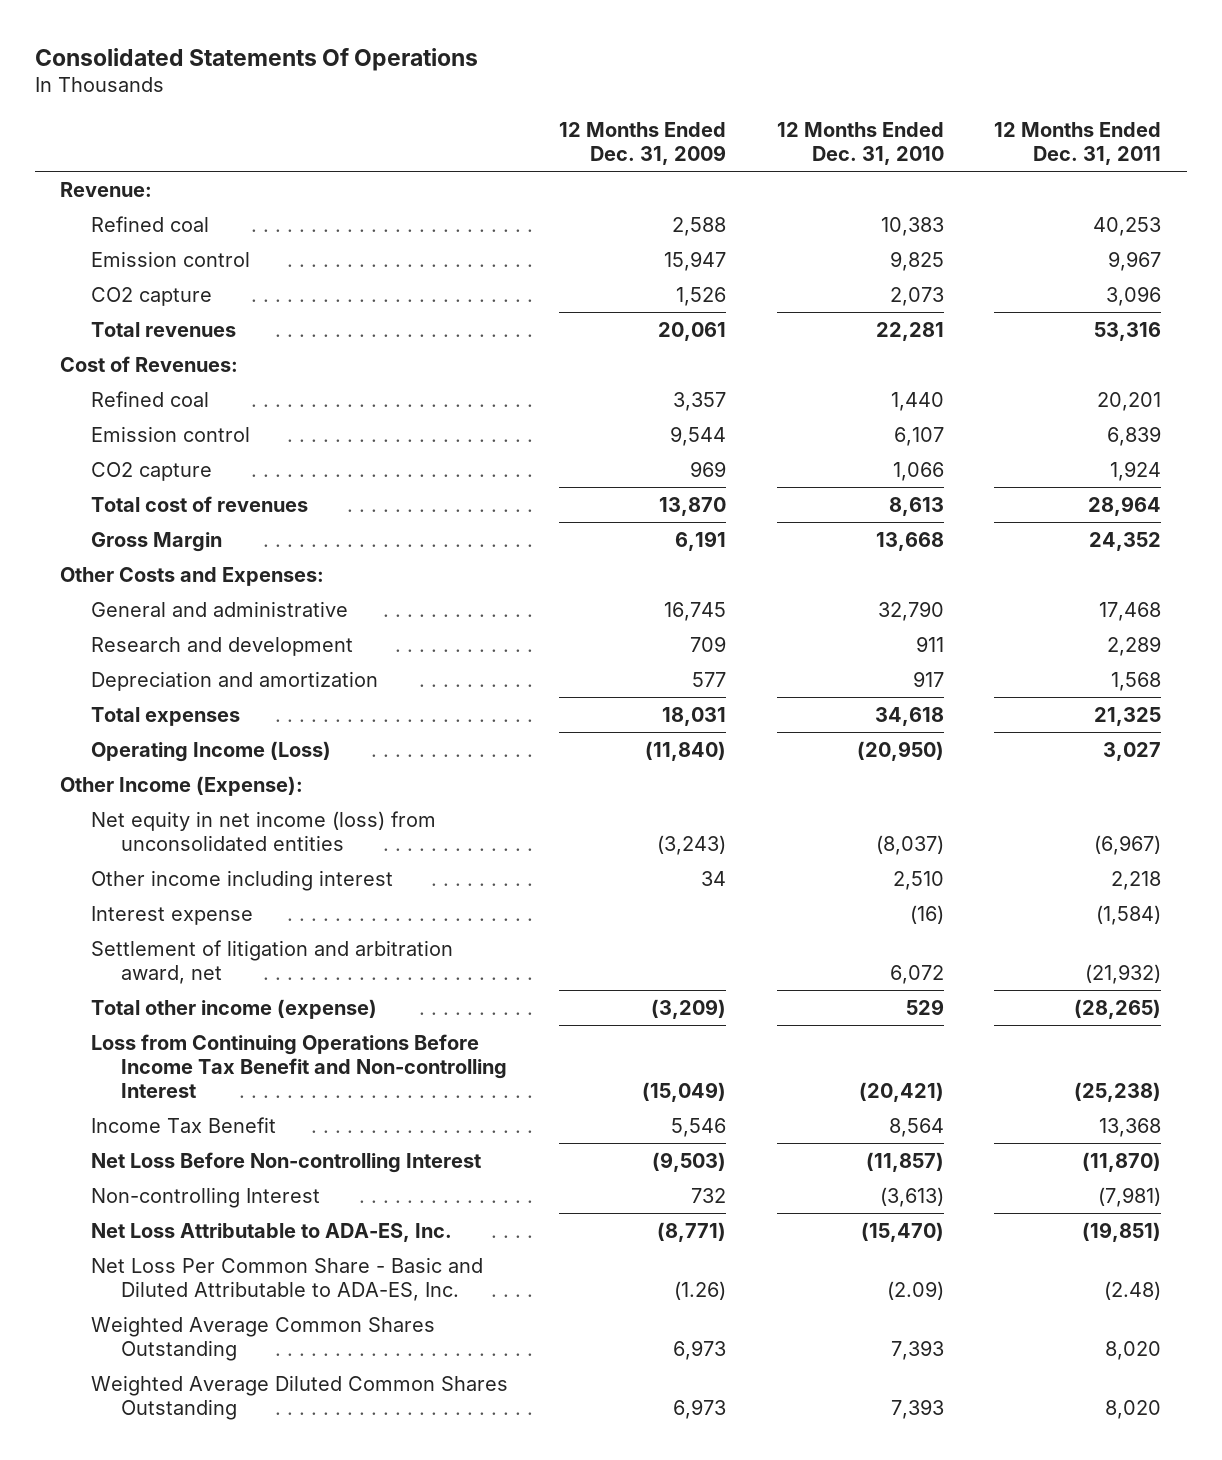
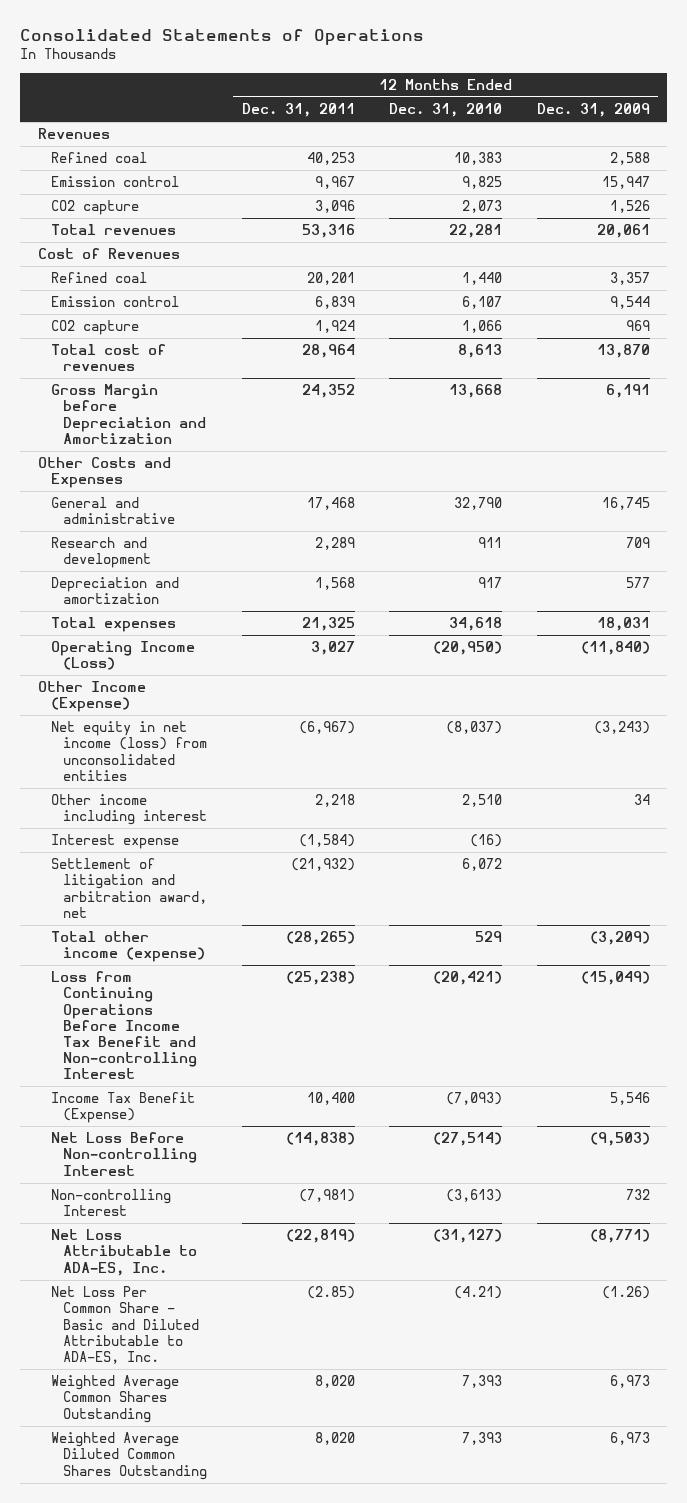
[34,47,478,71] Consolidated Statements Of Operations -> [20,29,425,46] Consolidated Statements of Operations
[60,181,153,197] Revenue: -> [37,128,110,140] Revenues
[60,355,239,372] Cost of Revenues: -> [37,248,180,260] Cost of Revenues
[90,531,222,552] Gross Margin -> [50,384,207,444] Gross Margin before Depreciation and Amortization
[60,566,325,586] Other Costs and Expenses: -> [37,457,171,489] Other Costs and Expenses
[60,775,304,796] Other Income (Expense): -> [37,681,146,713] Other Income (Expense)
[90,1116,276,1133] Income Tax Benefit -> [50,1092,195,1124] Income Tax Benefit (Expense)
[888,1117,944,1137] 8,564 -> [446,1092,503,1106] (7,093)
[1099,1117,1162,1137] 13,368 -> [306,1092,355,1106] 10,400
[865,1151,944,1172] (11,857) -> [433,1132,503,1147] (27,514)
[1082,1151,1162,1172] (11,870) -> [285,1132,355,1147] (14,838)
[860,1221,944,1242] (15,470) -> [433,1229,503,1244] (31,127)
[1082,1221,1162,1242] (19,851) -> [285,1229,355,1244] (22,819)
[886,1280,944,1300] (2.09) -> [454,1286,503,1300] (4.21)
[1104,1280,1162,1300] (2.48) -> [306,1286,355,1300] (2.85)

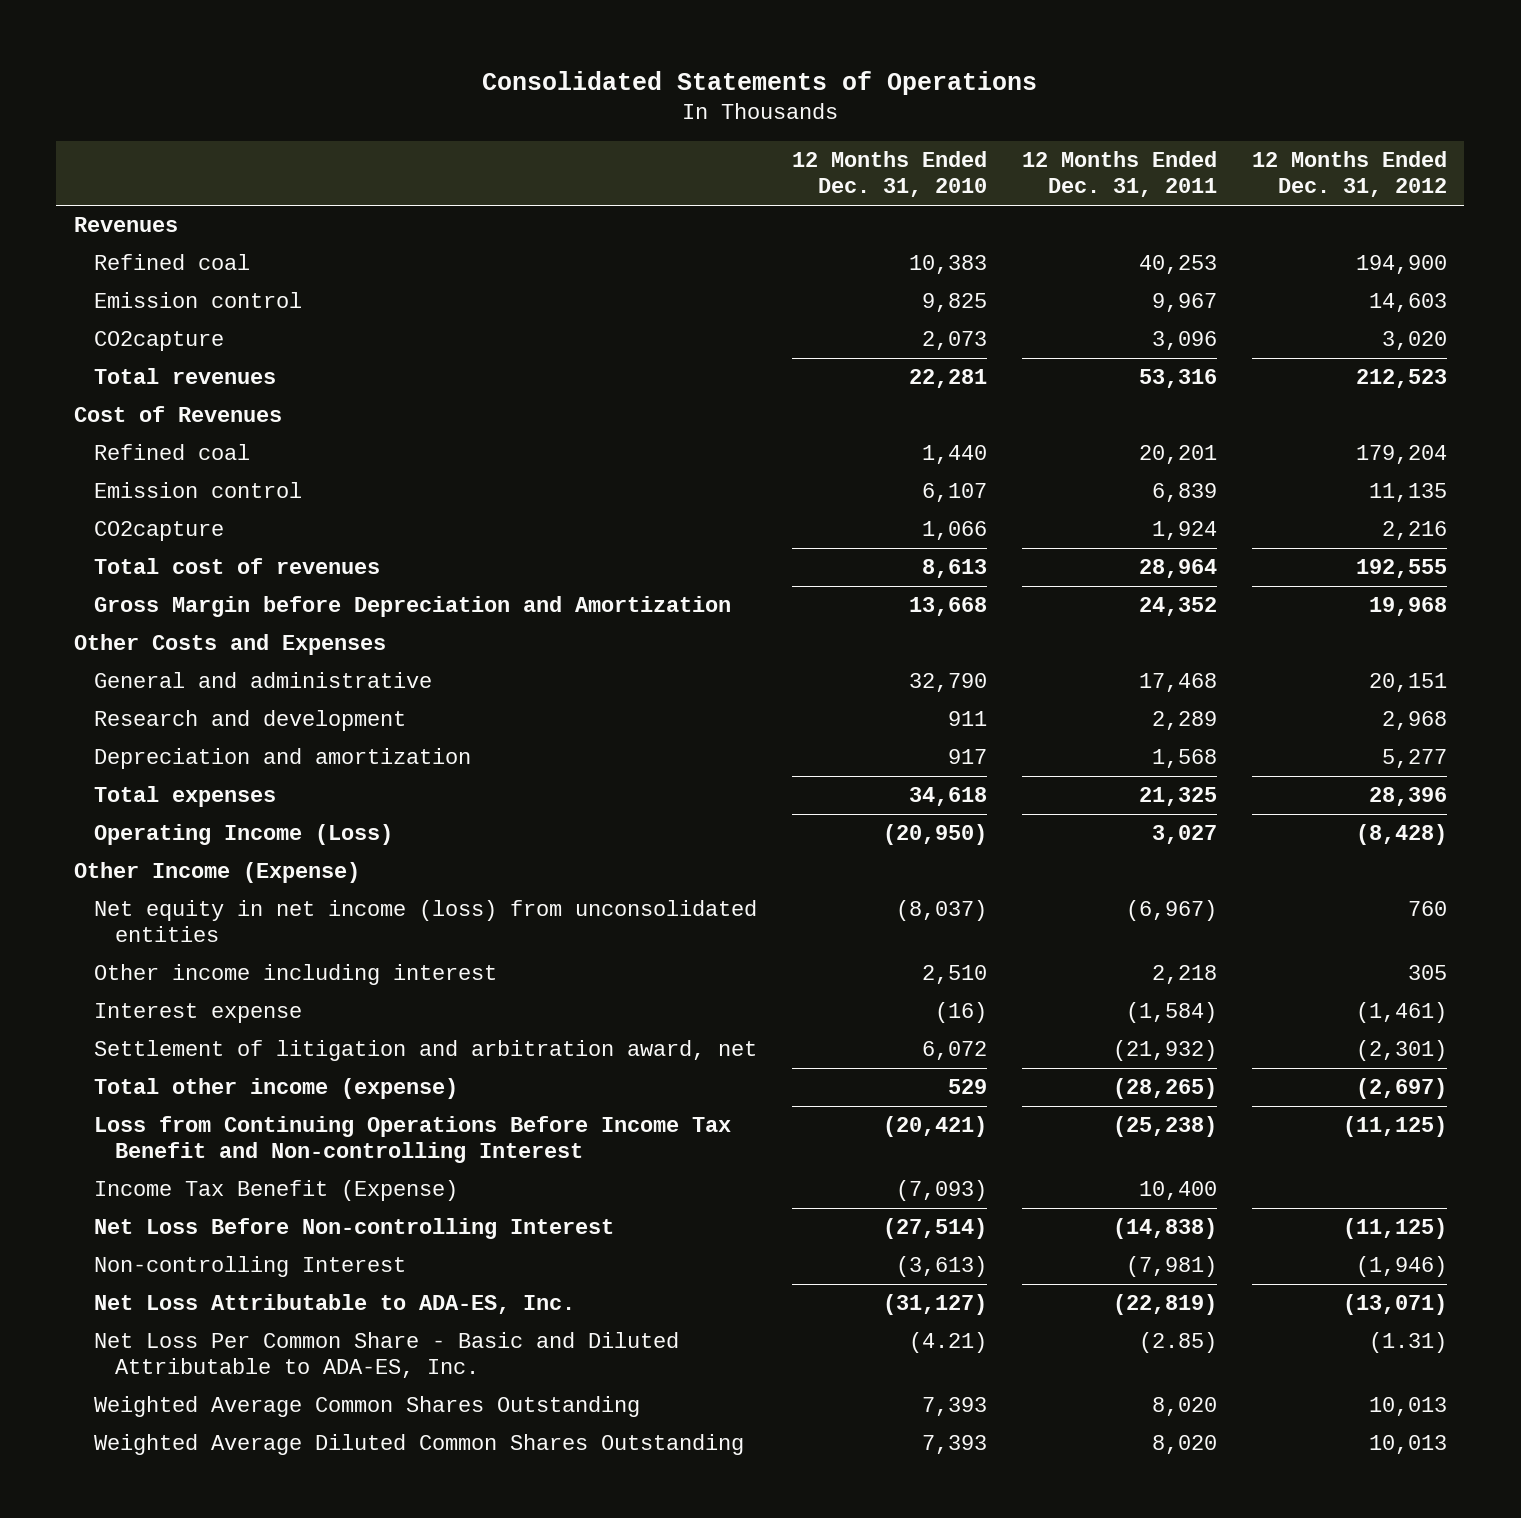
[536,103,650,118] Dec. 31, 2009 -> none
none -> [1252,151,1448,198] 12 Months Ended Dec. 31, 2012
[50,200,139,216] CO2 capture -> [94,331,225,352] CO2capture
[50,320,139,336] CO2 capture -> [94,521,225,542] CO2capture

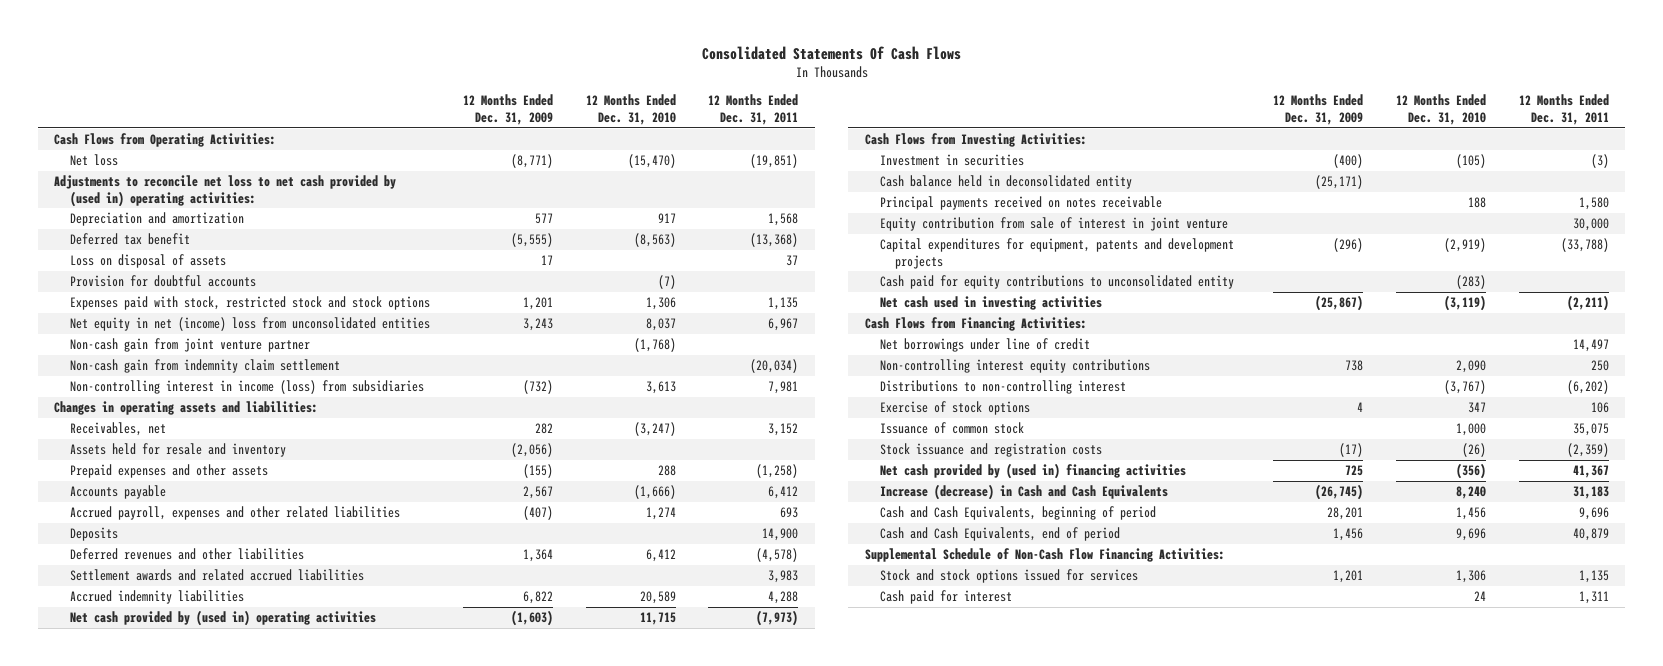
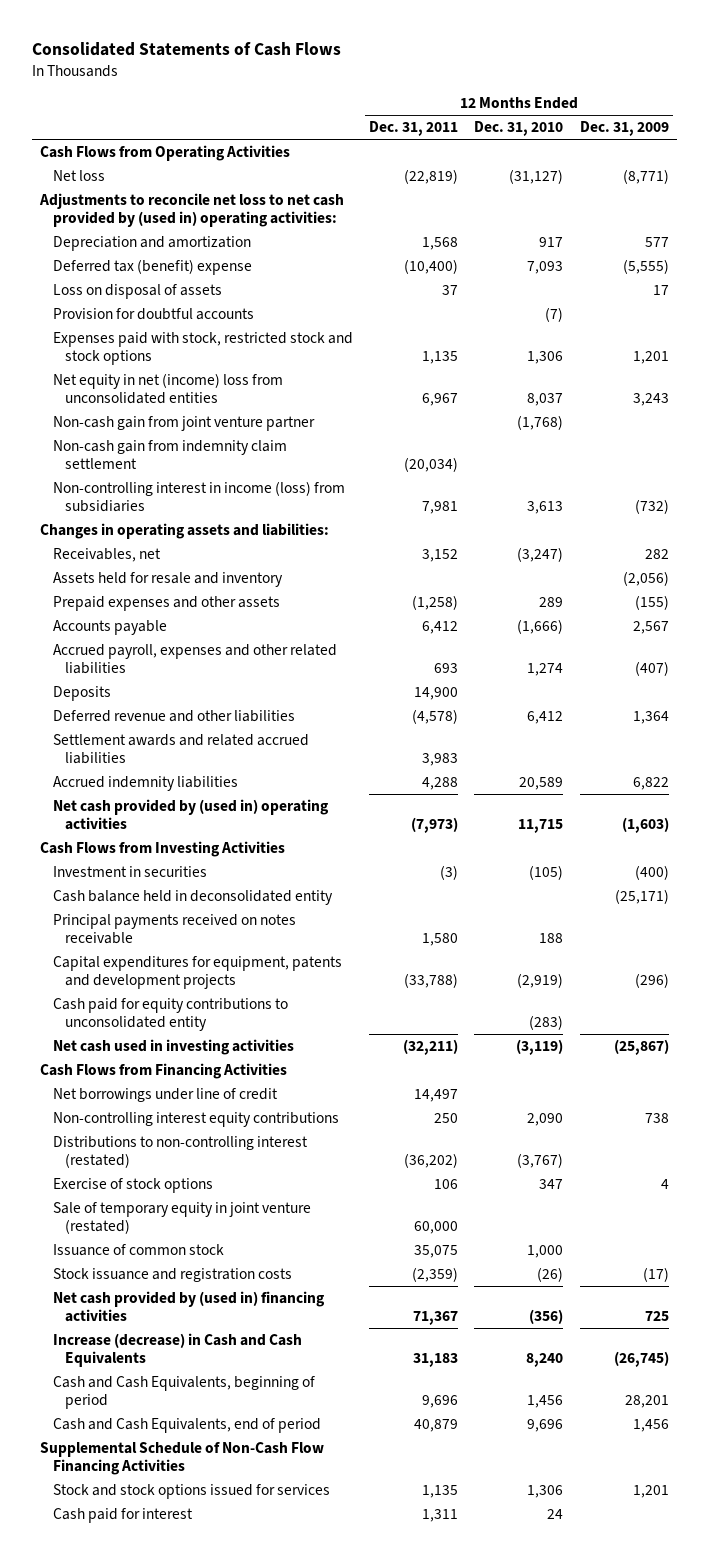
[701,45,961,60] Consolidated Statements Of Cash Flows -> [31,42,341,57] Consolidated Statements of Cash Flows
[54,133,277,148] Cash Flows from Operating Activities: -> [39,145,290,162] Cash Flows from Operating Activities
[627,154,676,169] (15,470) -> [509,169,564,185] (31,127)
[750,154,799,169] (19,851) -> [404,169,459,185] (22,819)
[69,233,190,246] Deferred tax benefit -> [52,259,252,276] Deferred tax (benefit) expense
[633,233,676,248] (8,563) -> [527,261,564,275] 7,093
[750,233,799,248] (13,368) -> [404,259,459,275] (10,400)
[657,465,676,477] 288 -> [539,597,564,608] 289
[69,548,304,561] Deferred revenues and other liabilities -> [52,710,295,723] Deferred revenue and other liabilities
[864,133,1087,148] Cash Flows from Investing Activities: -> [39,841,285,858] Cash Flows from Investing Activities
[879,217,1228,232] Equity contribution from sale of interest in joint venture -> none
[1566,295,1609,312] (2,211) -> [403,1039,459,1056] (32,211)
[864,317,1087,332] Cash Flows from Financing Activities: -> [39,1063,287,1080] Cash Flows from Financing Activities
[879,380,1126,395] Distributions to non-controlling interest -> [52,1136,308,1169] Distributions to non-controlling interest (restated)
[1566,380,1609,395] (6,202) -> [404,1153,459,1169] (36,202)
none -> [52,1202,311,1235] Sale of temporary equity in joint venture (restated)
[1572,465,1609,479] 41,367 -> [413,1311,459,1326] 71,367
[864,548,1225,563] Supplemental Schedule of Non-Cash Flow Financing Activities: -> [39,1442,324,1476] Supplemental Schedule of Non-Cash Flow Financing Activities

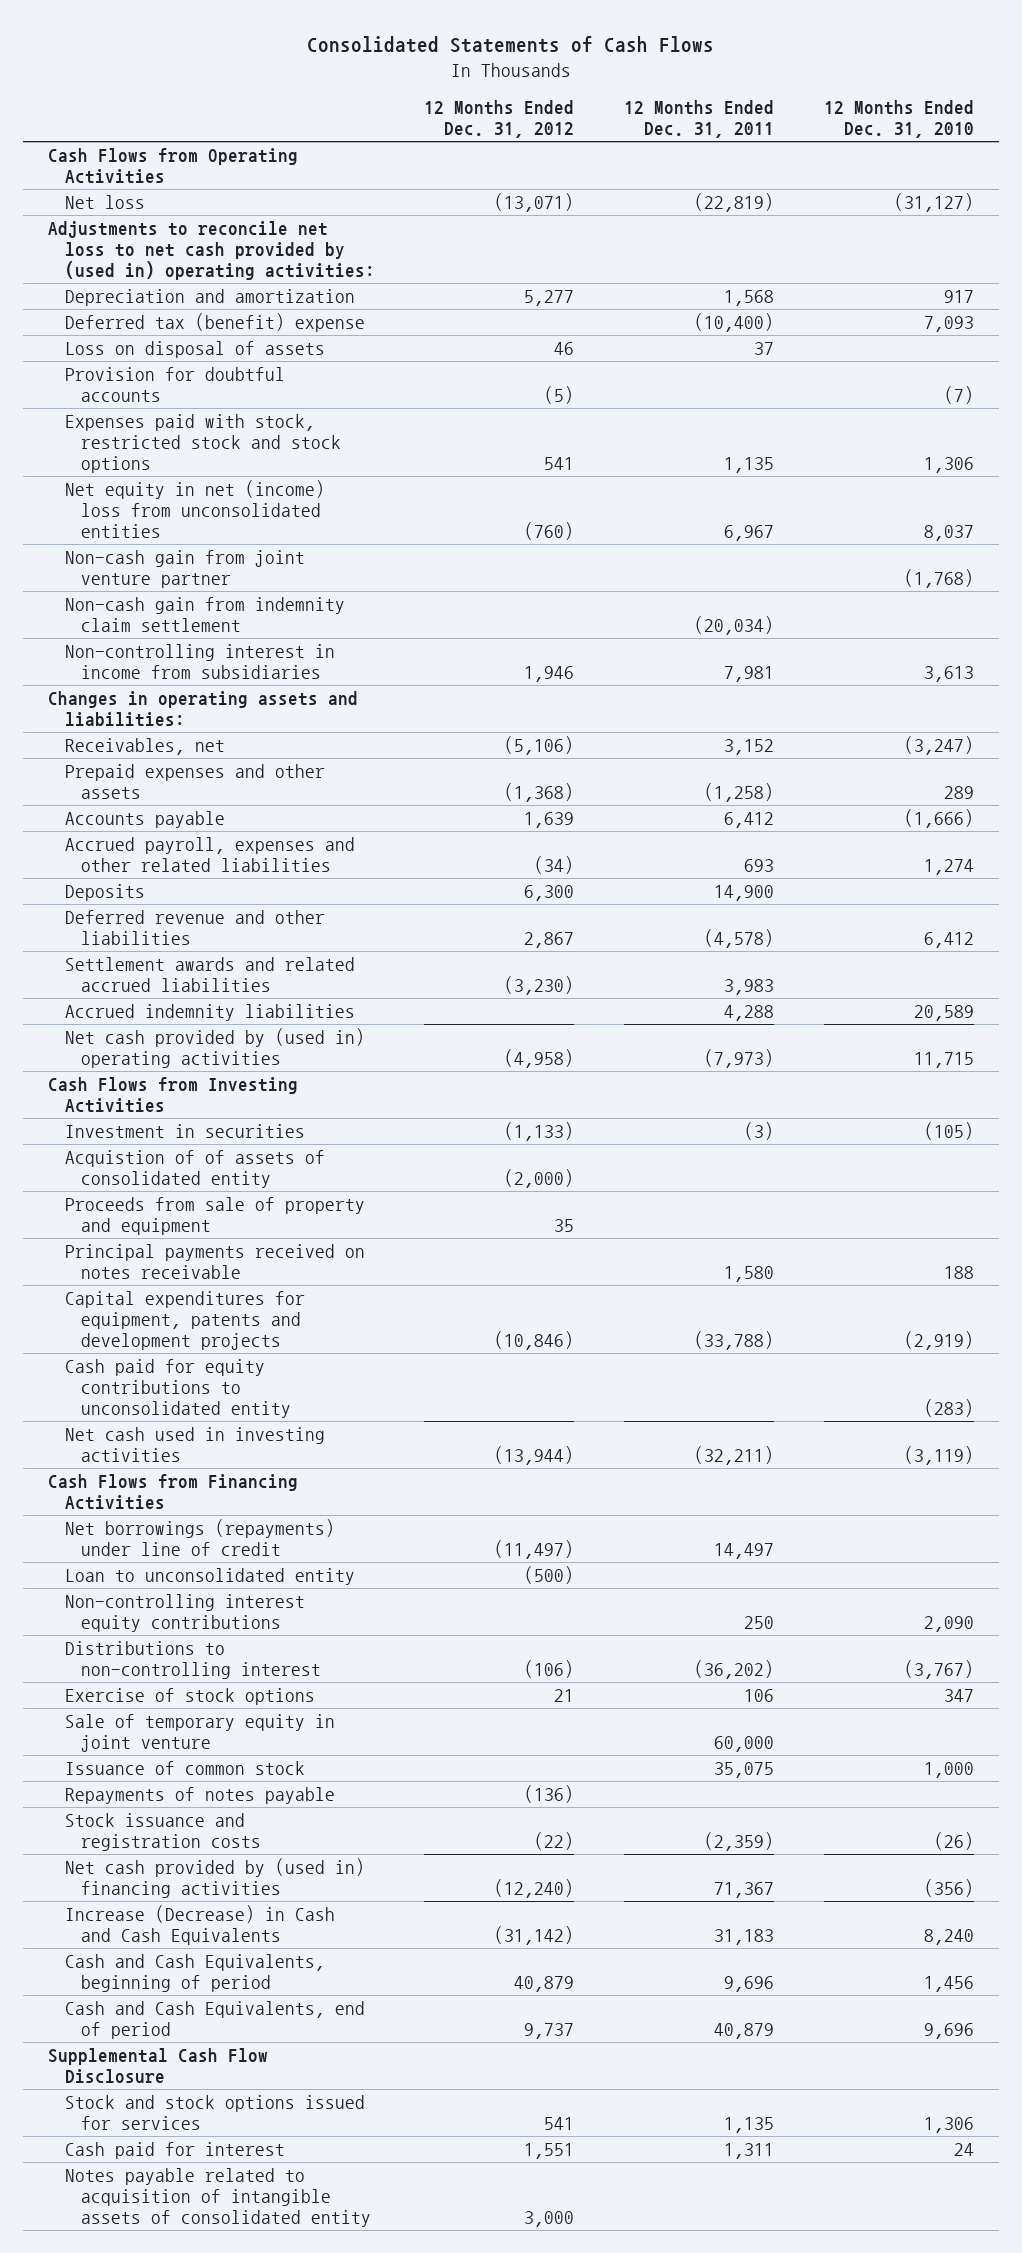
[579,121,669,137] Dec. 31, 2009 -> none
none -> [424,100,575,139] 12 Months Ended Dec. 31, 2012
[52,481,345,513] Non-controlling interest in income (loss) from subsidiaries -> [64,643,335,679] Non-controlling interest in income from subsidiaries
[52,572,283,588] Assets held for resale and inventory -> none
[52,890,333,906] Cash balance held in deconsolidated entity -> none
none -> [64,1149,325,1188] Acquistion of of assets of consolidated entity
none -> [64,1196,365,1235] Proceeds from sale of property and equipment
[52,1088,278,1103] Net borrowings under line of credit -> [64,1518,335,1556] Net borrowings (repayments) under line of credit
none -> [64,1567,355,1585] Loan to unconsolidated entity
[52,1136,308,1169] Distributions to non-controlling interest (restated) -> [64,1640,322,1679] Distributions to non-controlling interest
[52,1202,311,1235] Sale of temporary equity in joint venture (restated) -> [64,1713,335,1752] Sale of temporary equity in joint venture
none -> [64,1786,335,1804] Repayments of notes payable
[52,1333,302,1368] Increase (decrease) in Cash and Cash Equivalents -> [64,1904,335,1945] Increase (Decrease) in Cash and Cash Equivalents
[39,1442,324,1476] Supplemental Schedule of Non-Cash Flow Financing Activities -> [47,2047,268,2084] Supplemental Cash Flow Disclosure
none -> [64,2167,372,2228] Notes payable related to acquisition of intangible assets of consolidated entity

